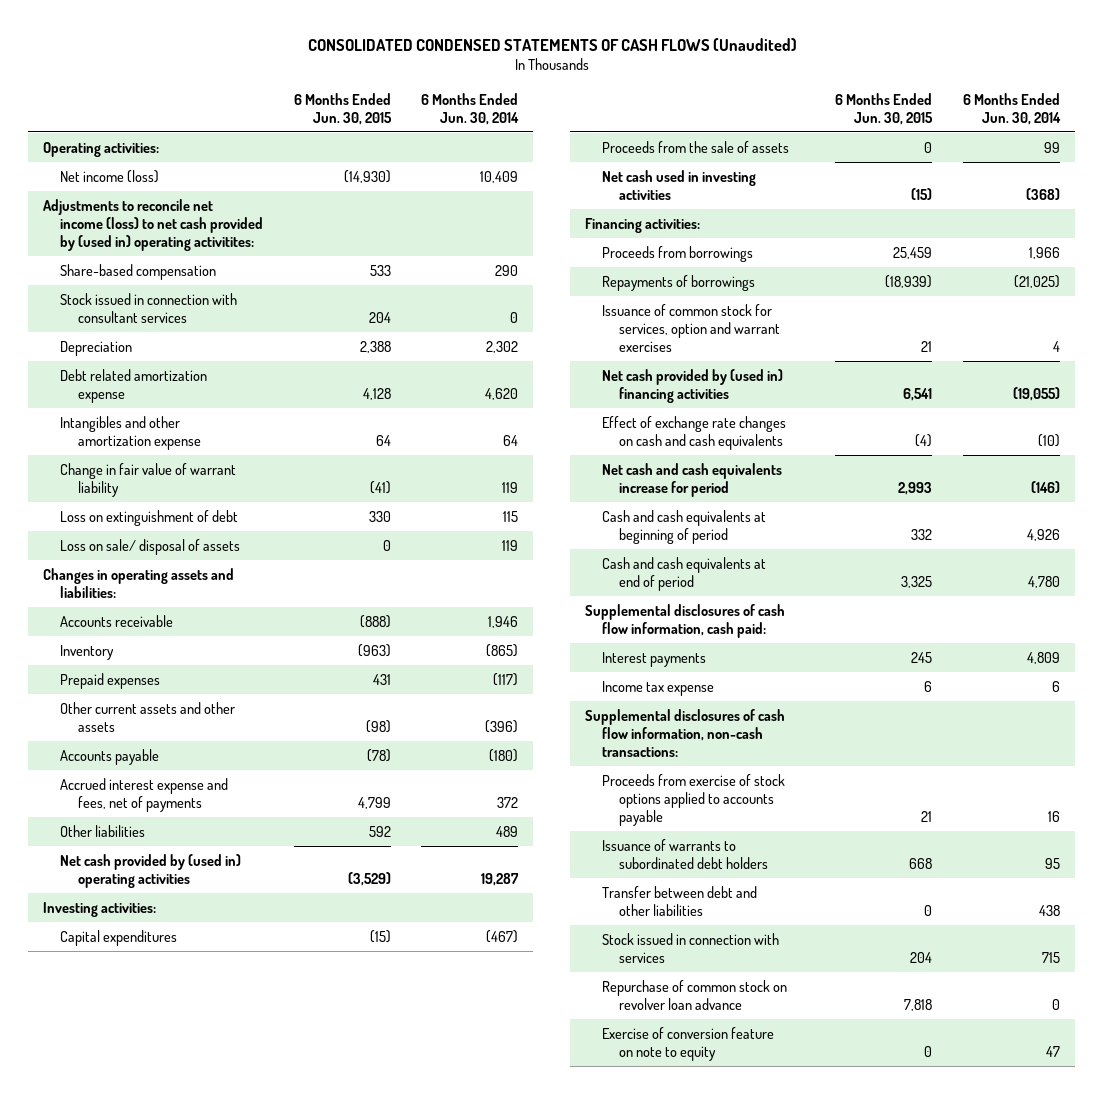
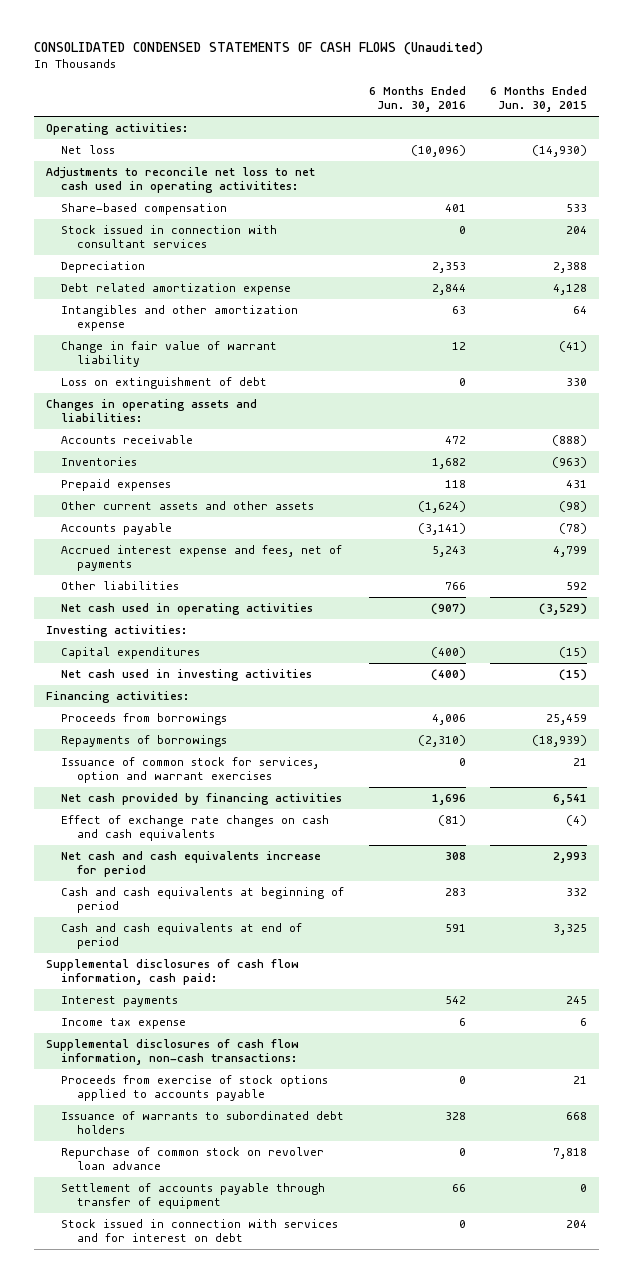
[421,92,520,125] 6 Months Ended Jun. 30, 2014 -> none
none -> [368,86,466,113] 6 Months Ended Jun. 30, 2016
[60,169,160,183] Net income (loss) -> [61,145,116,155] Net loss
[43,198,264,251] Adjustments to reconcile net income (loss) to net cash provided by (used in) operating activitites: -> [45,167,315,194] Adjustments to reconcile net loss to net cash used in operating activitites:
[60,538,241,555] Loss on sale/ disposal of assets -> none
[60,644,115,660] Inventory -> [61,457,138,467] Inventories
[60,853,242,888] Net cash provided by (used in) operating activities -> [61,603,314,616] Net cash used in operating activities
[601,140,789,153] Proceeds from the sale of assets -> none
[601,368,783,403] Net cash provided by (used in) financing activities -> [61,793,343,806] Net cash provided by financing activities
[601,885,757,916] Transfer between debt and other liabilities -> none
[601,932,779,963] Stock issued in connection with services -> none
[601,1026,774,1061] Exercise of conversion feature on note to equity -> none
none -> [61,1183,326,1210] Settlement of accounts payable through transfer of equipment
none -> [61,1219,339,1243] Stock issued in connection with services and for interest on debt

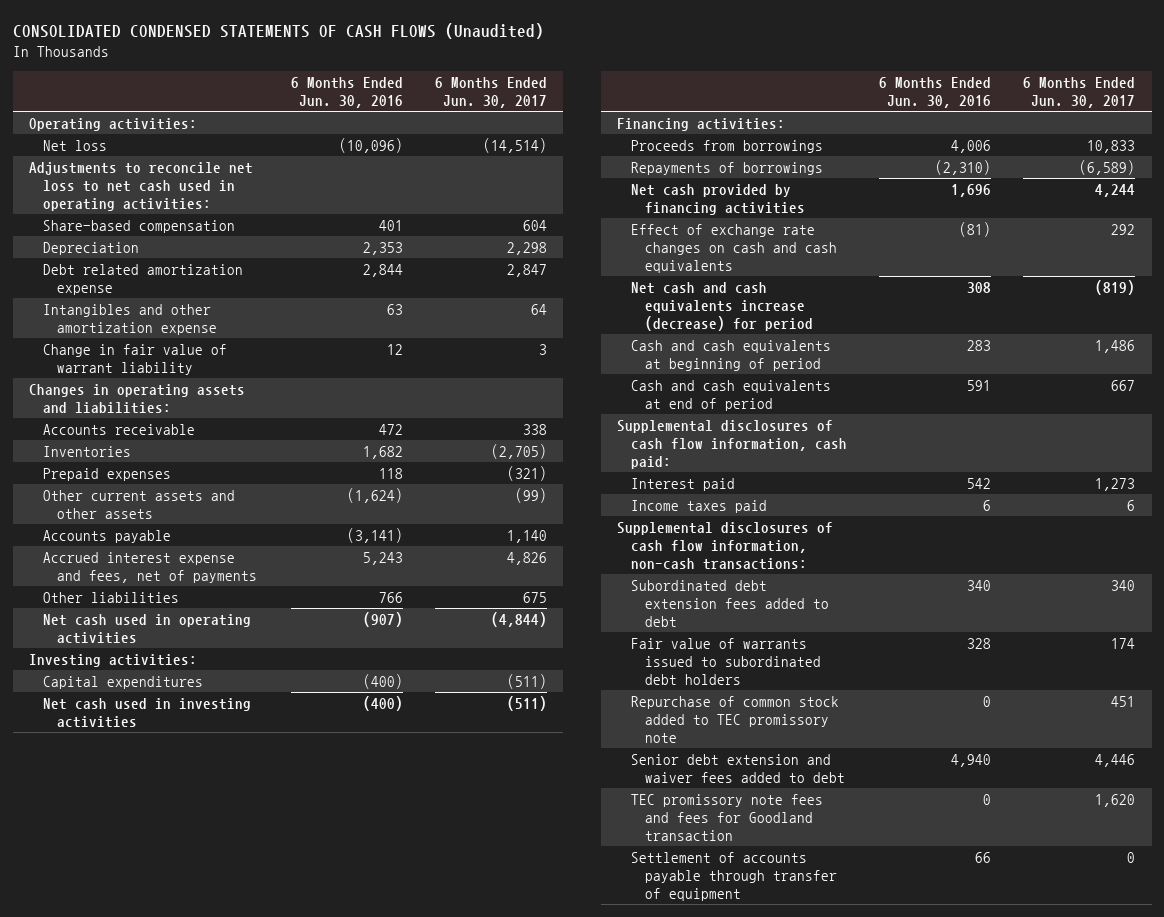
[489,86,587,113] 6 Months Ended Jun. 30, 2015 -> none
none -> [435,76,548,108] 6 Months Ended Jun. 30, 2017
[45,167,315,194] Adjustments to reconcile net loss to net cash used in operating activitites: -> [28,161,253,211] Adjustments to reconcile net loss to net cash used in operating activities:
[61,225,278,249] Stock issued in connection with consultant services -> none
[61,377,268,390] Loss on extinguishment of debt -> none
[61,757,320,784] Issuance of common stock for services, option and warrant exercises -> none
[61,851,322,878] Net cash and cash equivalents increase for period -> [631,281,814,331] Net cash and cash equivalents increase (decrease) for period
[61,996,179,1008] Interest payments -> [631,477,736,491] Interest paid
[61,1018,187,1030] Income tax expense -> [631,499,768,513] Income taxes paid
[61,1075,329,1102] Proceeds from exercise of stock options applied to accounts payable -> none
[61,1147,325,1171] Repurchase of common stock on revolver loan advance -> none
none -> [631,579,830,627] Subordinated debt extension fees added to debt
[61,1111,345,1135] Issuance of warrants to subordinated debt holders -> [631,637,822,685] Fair value of warrants issued to subordinated debt holders
none -> [631,695,840,743] Repurchase of common stock added to TEC promissory note
none -> [631,753,846,783] Senior debt extension and waiver fees added to debt
none -> [631,793,824,841] TEC promissory note fees and fees for Goodland transaction
[61,1219,339,1243] Stock issued in connection with services and for interest on debt -> none

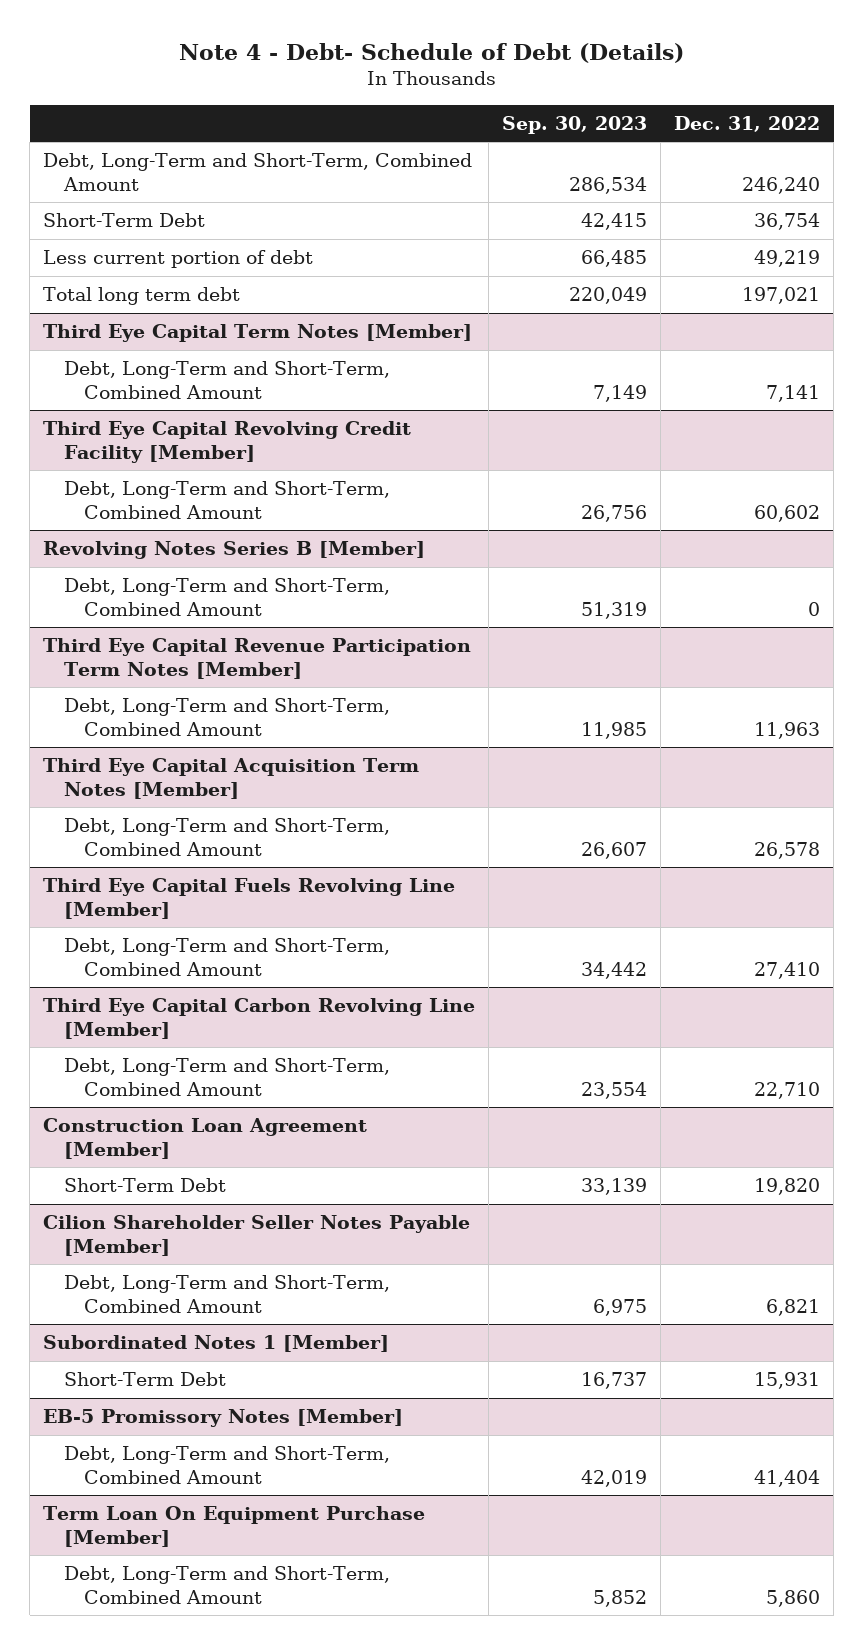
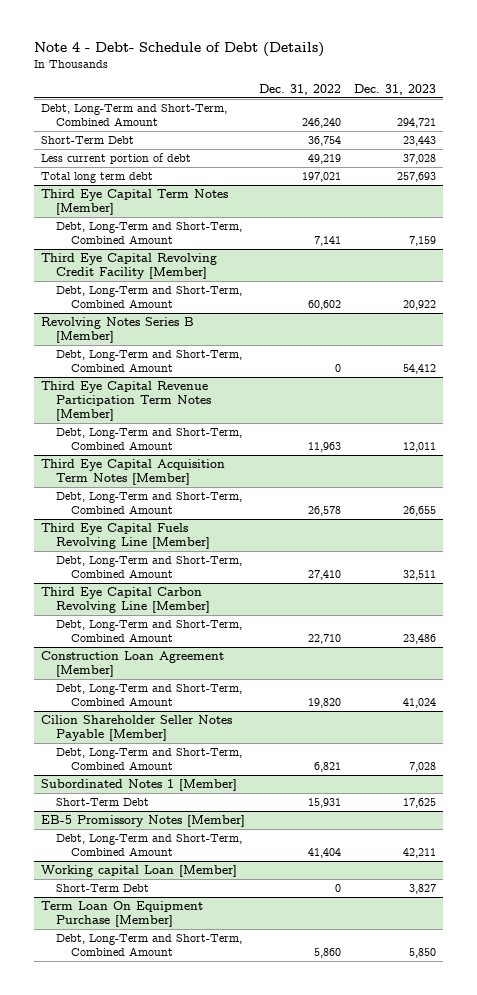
[502,115,648,134] Sep. 30, 2023 -> none
none -> [354,84,437,96] Dec. 31, 2023
[63,1178,226,1193] Short-Term Debt -> [56,683,243,707] Debt, Long-Term and Short-Term, Combined Amount
none -> [40,864,237,877] Working capital Loan [Member]
none -> [56,883,150,892] Short-Term Debt

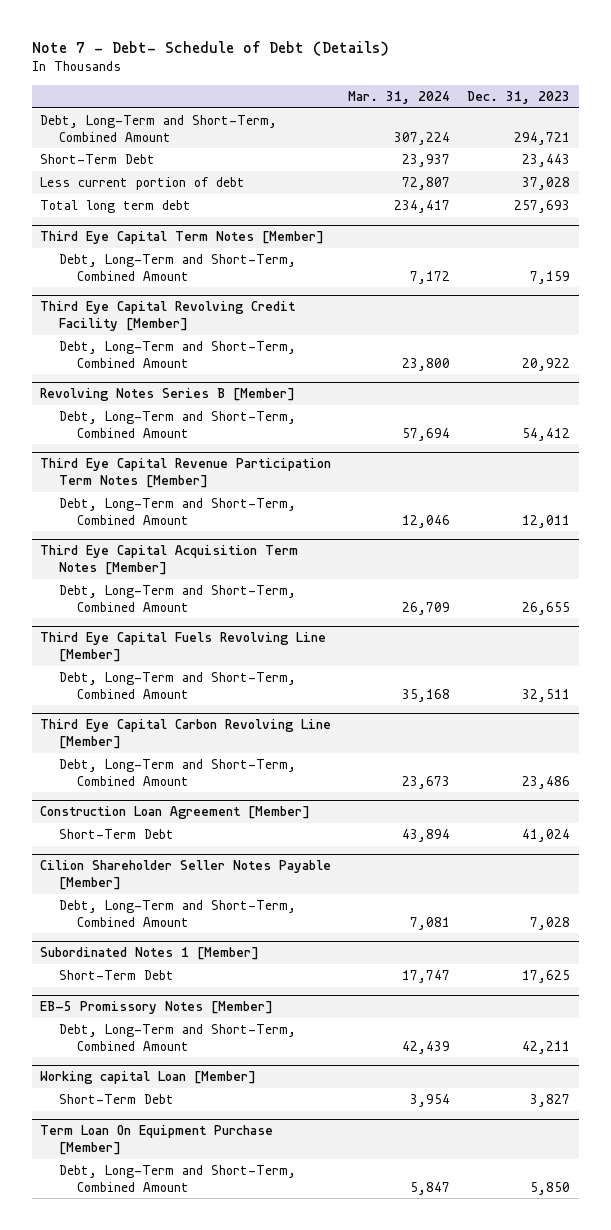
[33,42,324,58] Note 4 - Debt- Schedule of Debt (Details) -> [32,41,390,57] Note 7 - Debt- Schedule of Debt (Details)
[258,84,341,96] Dec. 31, 2022 -> none
none -> [348,90,451,104] Mar. 31, 2024
[56,683,243,707] Debt, Long-Term and Short-Term, Combined Amount -> [58,828,174,839] Short-Term Debt

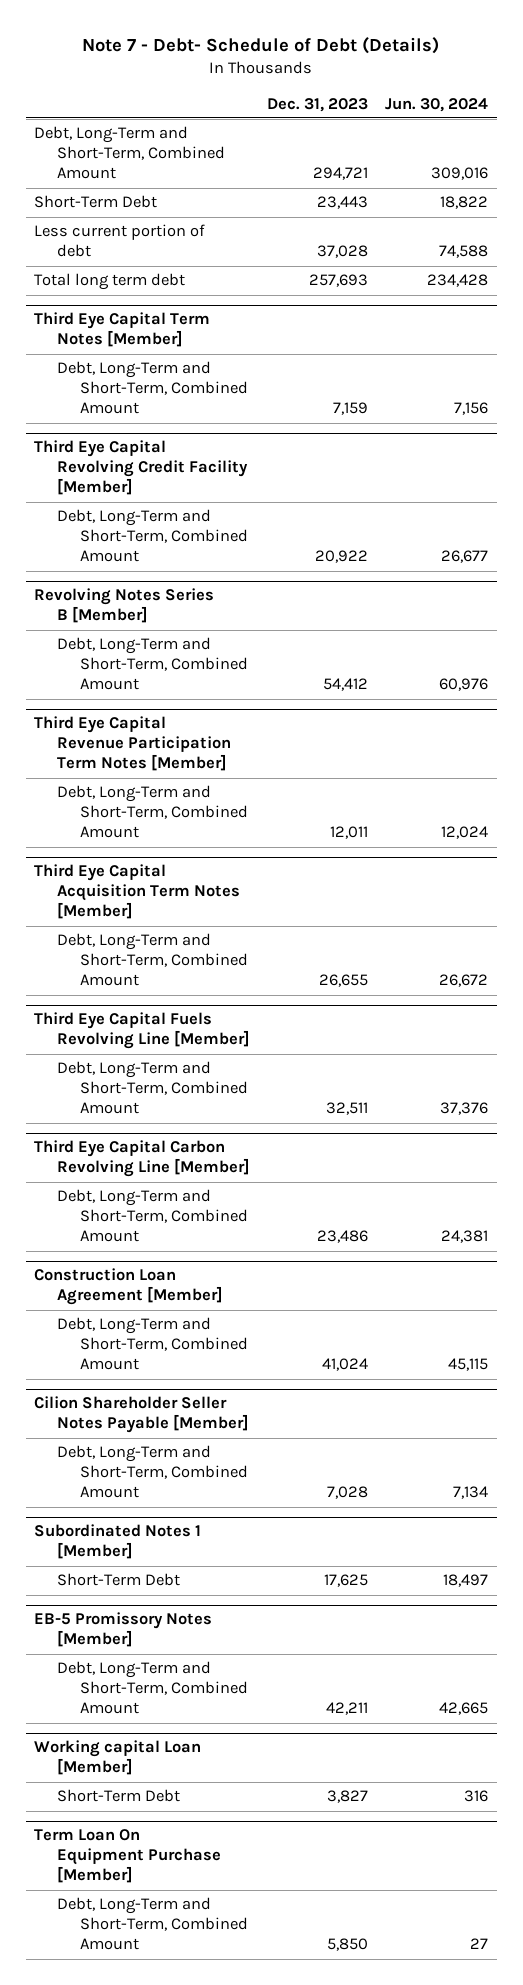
[348,90,451,104] Mar. 31, 2024 -> none
none -> [385,97,489,112] Jun. 30, 2024
[58,828,174,839] Short-Term Debt -> [57,1317,248,1371] Debt, Long-Term and Short-Term, Combined Amount

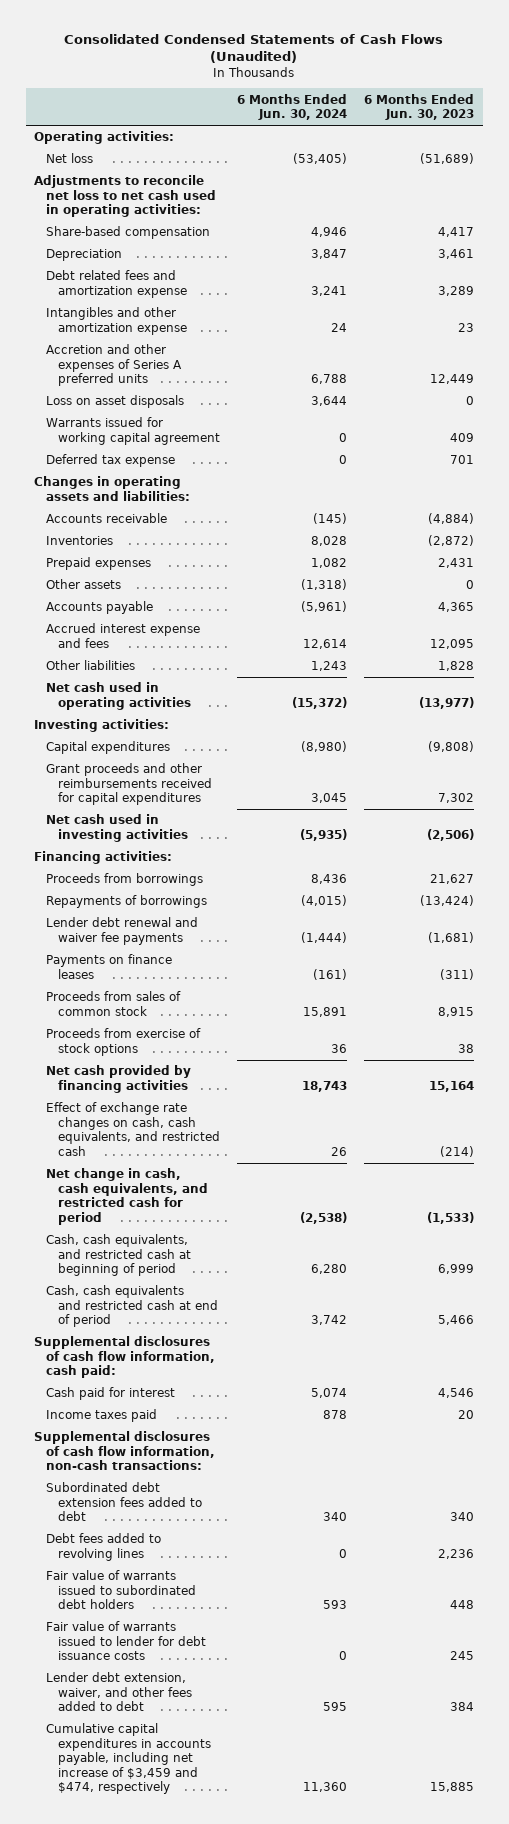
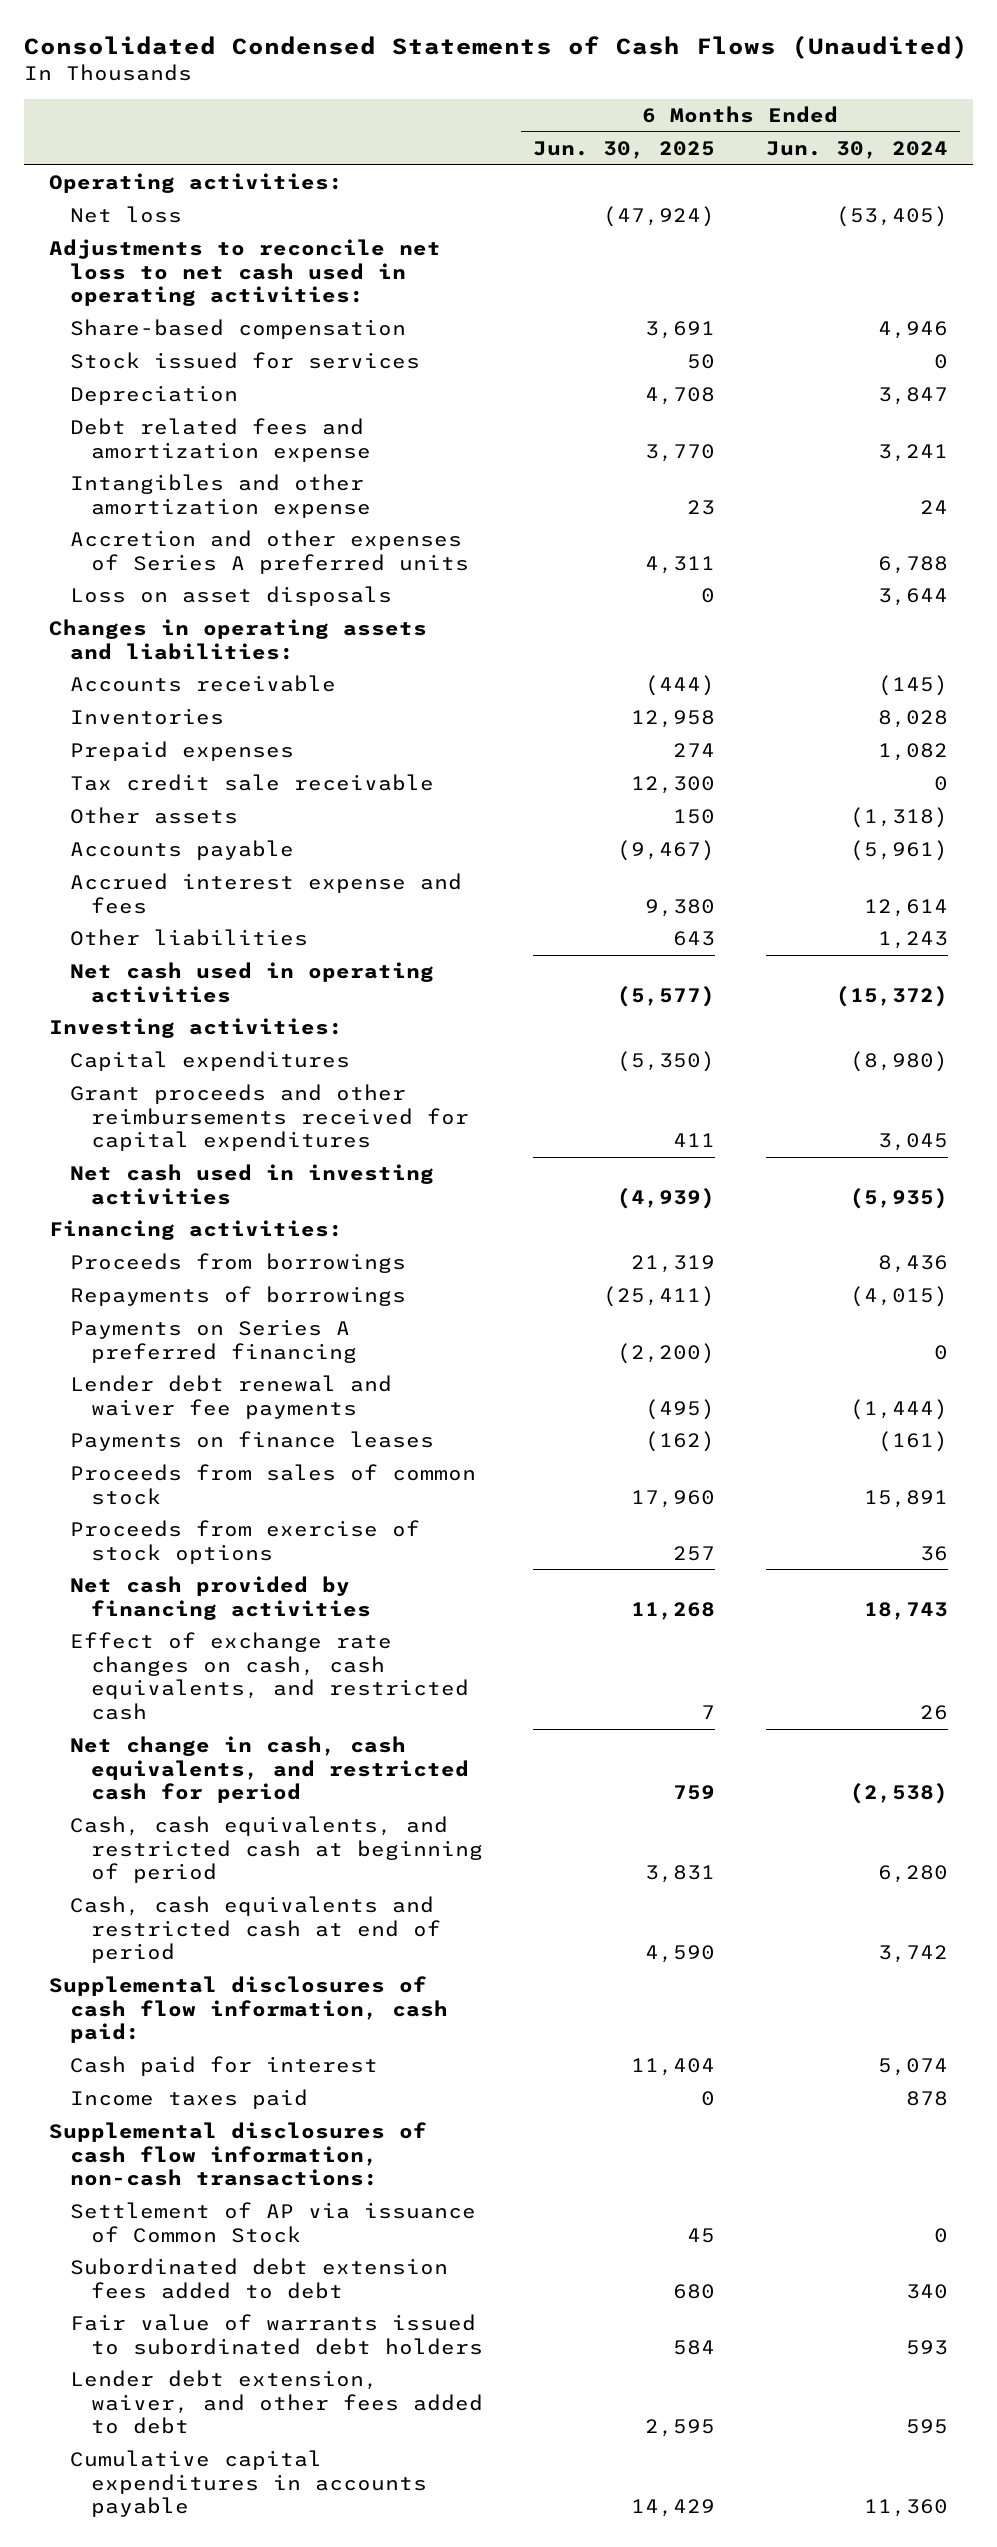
[364,93,475,121] 6 Months Ended Jun. 30, 2023 -> none
none -> [533,141,716,160] Jun. 30, 2025
none -> [69,352,420,370] Stock issued for services
[46,417,220,445] Warrants issued for working capital agreement -> none
[46,454,176,468] Deferred tax expense -> none
none -> [69,774,434,792] Tax credit sale receivable
none -> [69,1319,357,1363] Payments on Series A preferred financing
none -> [69,2202,476,2243] Settlement of AP via issuance of Common Stock
[46,1533,162,1561] Debt fees added to revolving lines -> none
[46,1621,206,1661] Fair value of warrants issued to lender for debt issuance costs -> none
[46,1723,211,1795] Cumulative capital expenditures in accounts payable, including net increase of $3,459 and $474, respectively -> [69,2450,427,2518] Cumulative capital expenditures in accounts payable

